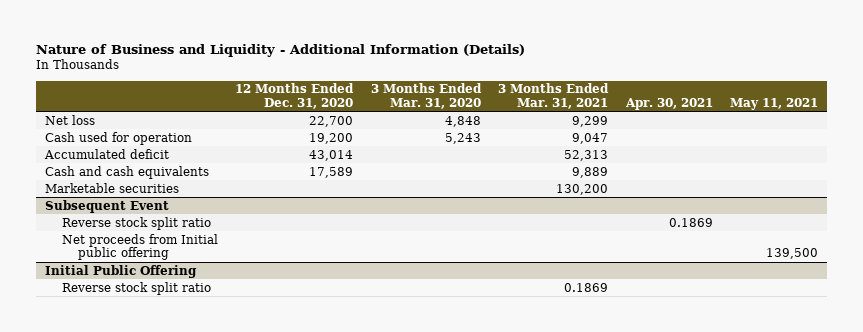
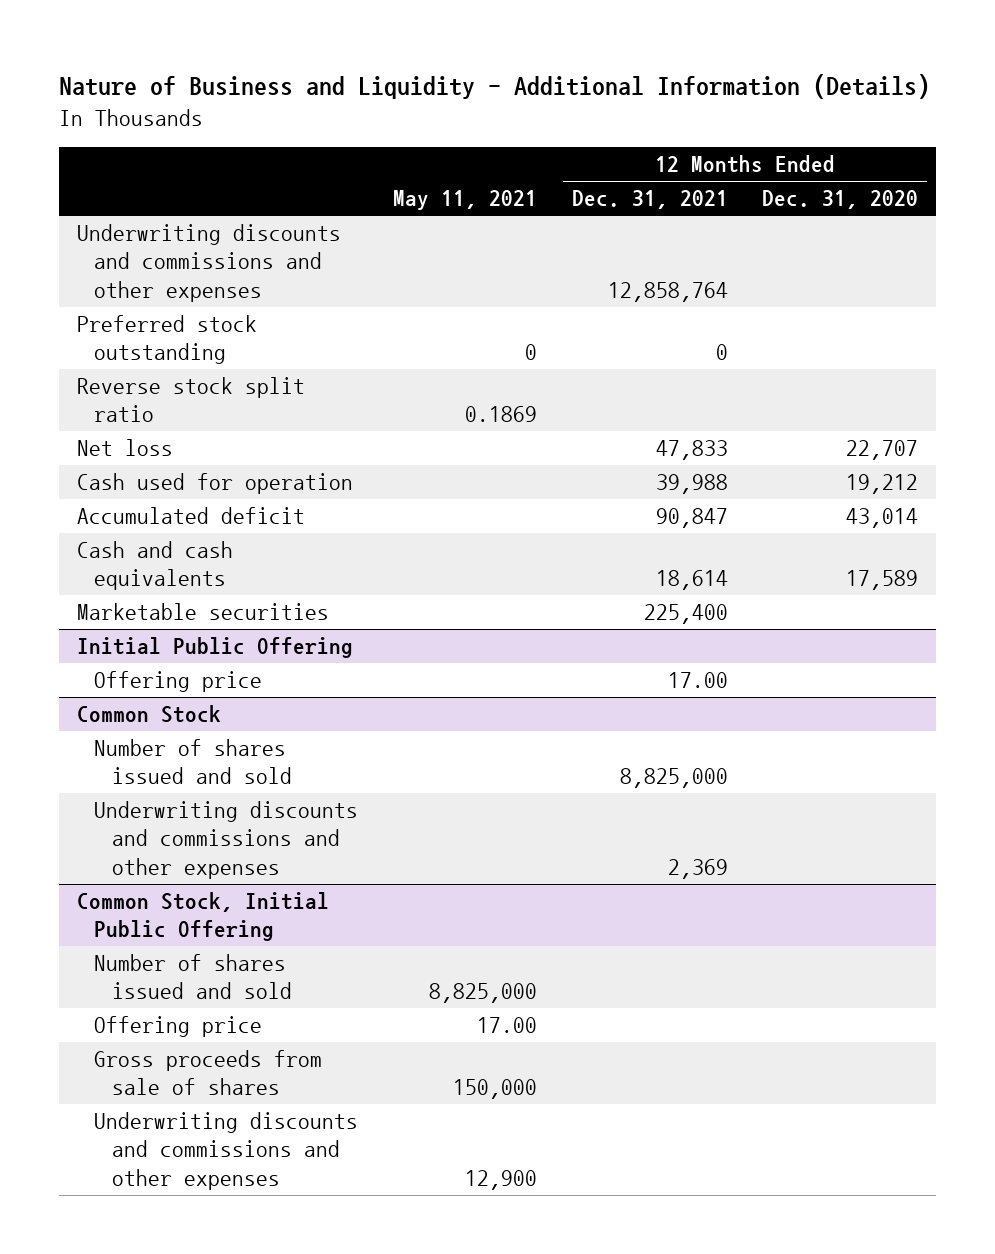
[370,83,482,110] 3 Months Ended Mar. 31, 2020 -> none
[498,83,610,110] 3 Months Ended Mar. 31, 2021 -> none
[624,98,713,111] Apr. 30, 2021 -> none
none -> [571,190,728,210] Dec. 31, 2021
none -> [76,224,341,302] Underwriting discounts and commissions and other expenses
none -> [76,315,257,365] Preferred stock outstanding
none -> [76,377,305,423] Reverse stock split ratio
[309,115,354,127] 22,700 -> [846,440,919,461] 22,707
[309,132,354,144] 19,200 -> [846,474,919,495] 19,212
[45,199,170,213] Subsequent Event -> none
[61,216,211,230] Reverse stock split ratio -> none
[61,233,218,261] Net proceeds from Initial public offering -> none
[61,281,211,295] Reverse stock split ratio -> none
none -> [94,671,263,693] Offering price
none -> [76,705,221,724] Common Stock
none -> [94,739,293,785] Number of shares issued and sold
none -> [94,801,359,879] Underwriting discounts and commissions and other expenses
none -> [76,892,329,942] Common Stock, Initial Public Offering
none -> [94,954,293,1000] Number of shares issued and sold
none -> [94,1016,263,1038] Offering price
none -> [94,1050,323,1096] Gross proceeds from sale of shares
none -> [94,1112,359,1190] Underwriting discounts and commissions and other expenses

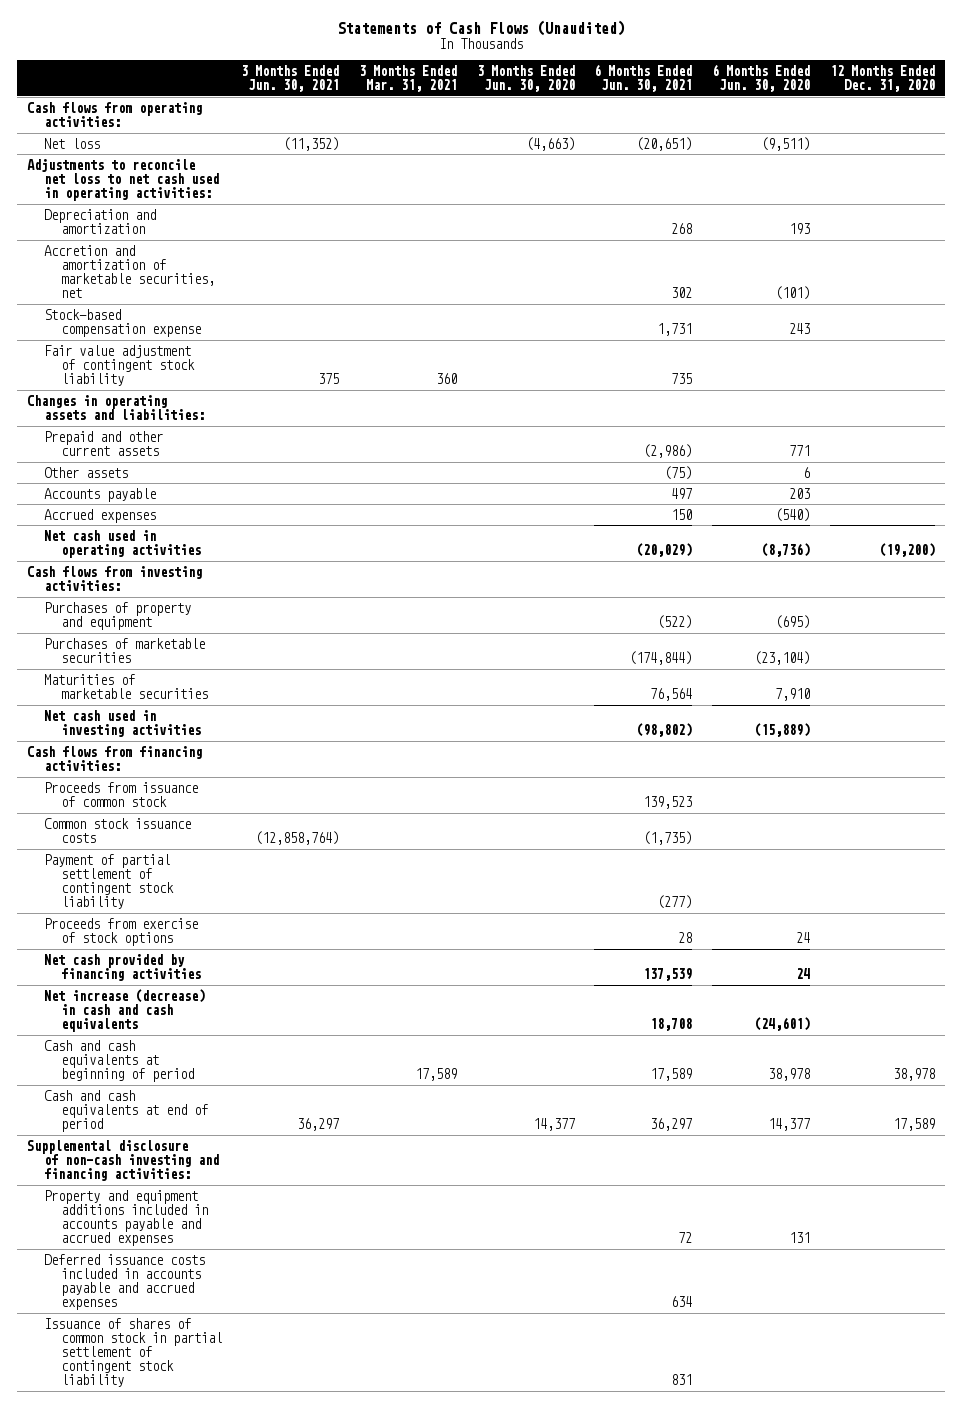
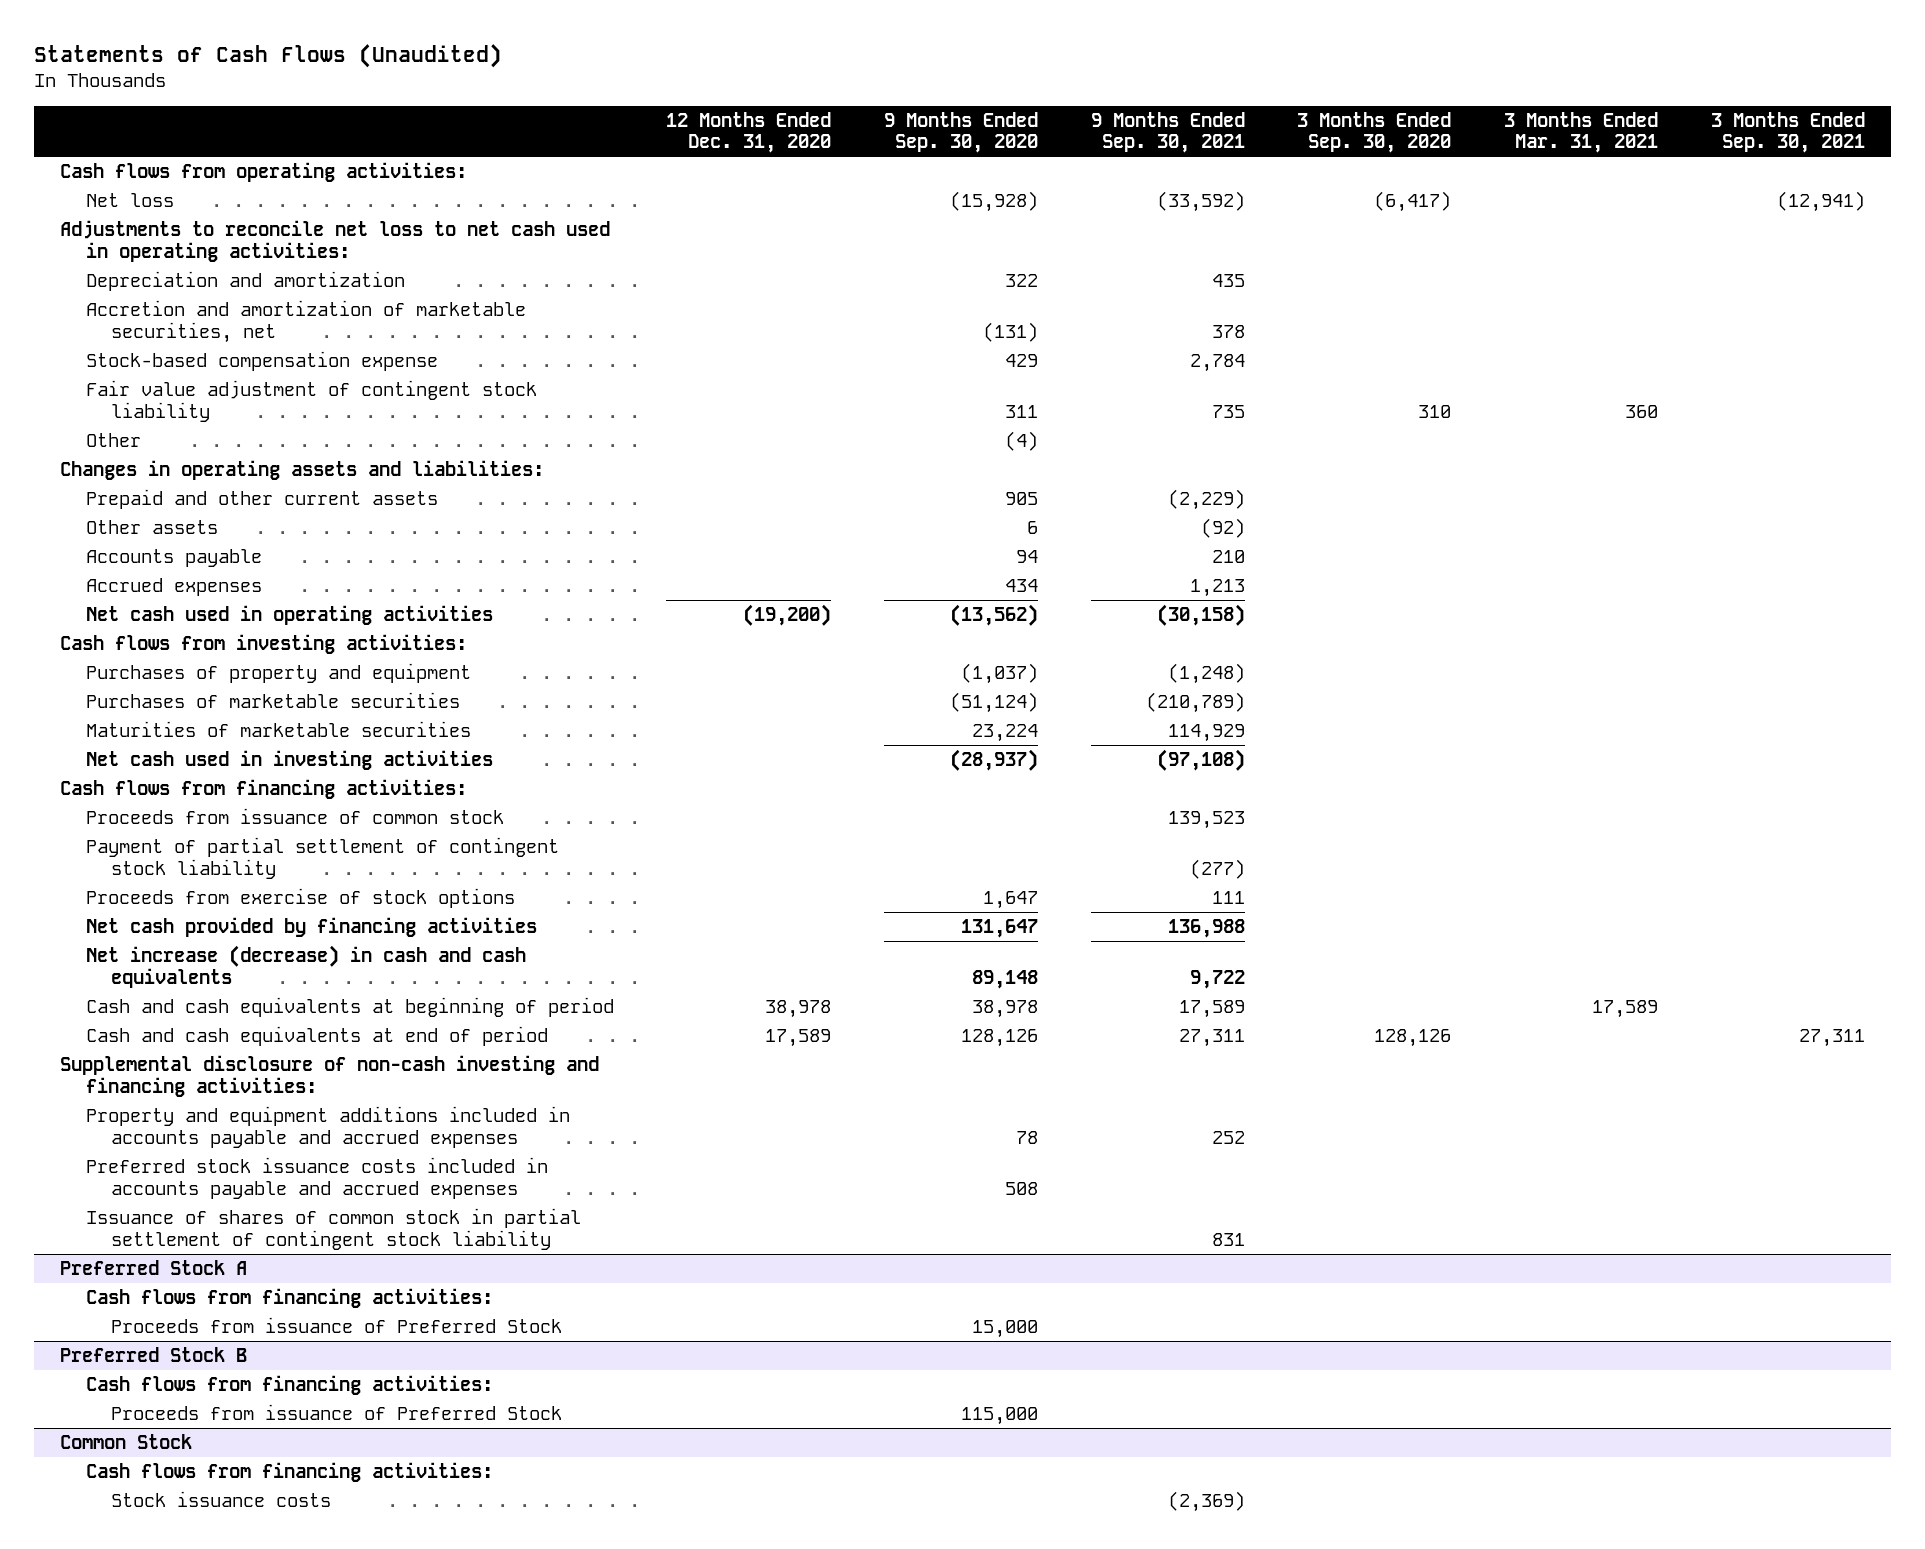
[241,64,340,92] 3 Months Ended Jun. 30, 2021 -> none
[476,64,575,92] 3 Months Ended Jun. 30, 2020 -> none
[594,63,693,92] 6 Months Ended Jun. 30, 2021 -> none
[711,63,810,92] 6 Months Ended Jun. 30, 2020 -> none
none -> [884,111,1039,154] 9 Months Ended Sep. 30, 2020
none -> [1090,111,1245,154] 9 Months Ended Sep. 30, 2021
none -> [1297,111,1452,154] 3 Months Ended Sep. 30, 2020
none -> [1710,111,1865,154] 3 Months Ended Sep. 30, 2021
none -> [85,433,141,448] Other
[43,817,191,843] Common stock issuance costs -> none
[43,1253,205,1311] Deferred issuance costs included in accounts payable and accrued expenses -> [85,1157,548,1199] Preferred stock issuance costs included in accounts payable and accrued expenses
none -> [60,1260,248,1276] Preferred Stock A
none -> [85,1288,493,1309] Cash flows from financing activities:
none -> [111,1317,563,1334] Proceeds from issuance of Preferred Stock
none -> [60,1347,248,1363] Preferred Stock B
none -> [85,1375,493,1396] Cash flows from financing activities:
none -> [111,1404,563,1421] Proceeds from issuance of Preferred Stock
none -> [60,1434,193,1450] Common Stock
none -> [85,1462,493,1483] Cash flows from financing activities:
none -> [111,1491,332,1508] Stock issuance costs

